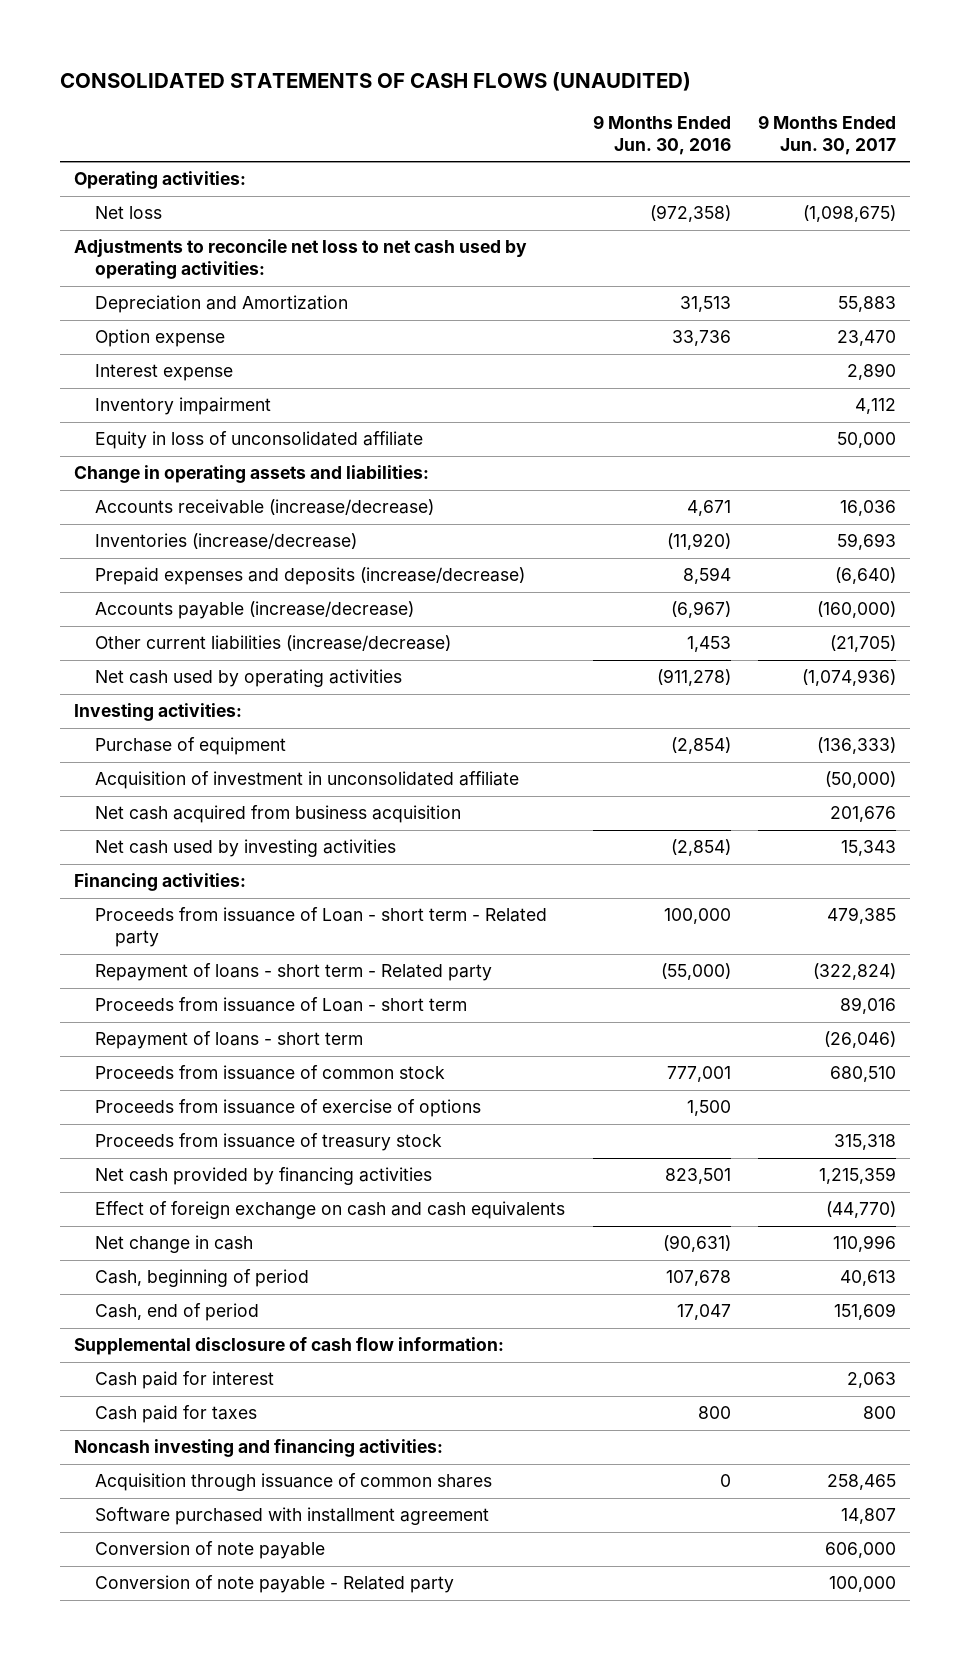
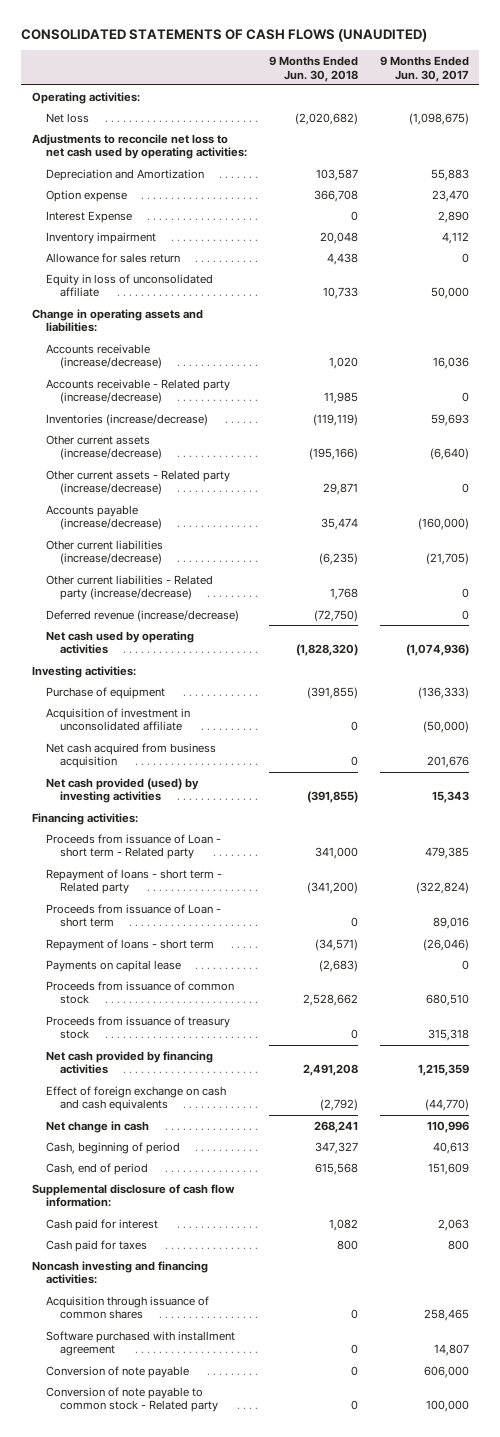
[592,114,731,155] 9 Months Ended Jun. 30, 2016 -> none
none -> [268,55,358,82] 9 Months Ended Jun. 30, 2018
[94,364,233,382] Interest expense -> [45,210,132,223] Interest Expense
none -> [45,252,180,263] Allowance for sales return
none -> [45,378,230,405] Accounts receivable - Related party (increase/decrease)
[94,567,525,586] Prepaid expenses and deposits (increase/decrease) -> [45,434,163,461] Other current assets (increase/decrease)
none -> [45,469,230,496] Other current assets - Related party (increase/decrease)
none -> [45,574,213,601] Other current liabilities - Related party (increase/decrease)
none -> [45,609,239,622] Deferred revenue (increase/decrease)
[94,839,396,858] Net cash used by investing activities -> [45,777,199,804] Net cash provided (used) by investing activities
none -> [45,959,181,972] Payments on capital lease
[94,1099,481,1118] Proceeds from issuance of exercise of options -> none
[94,1575,454,1594] Conversion of note payable - Related party -> [45,1386,219,1413] Conversion of note payable to common stock - Related party

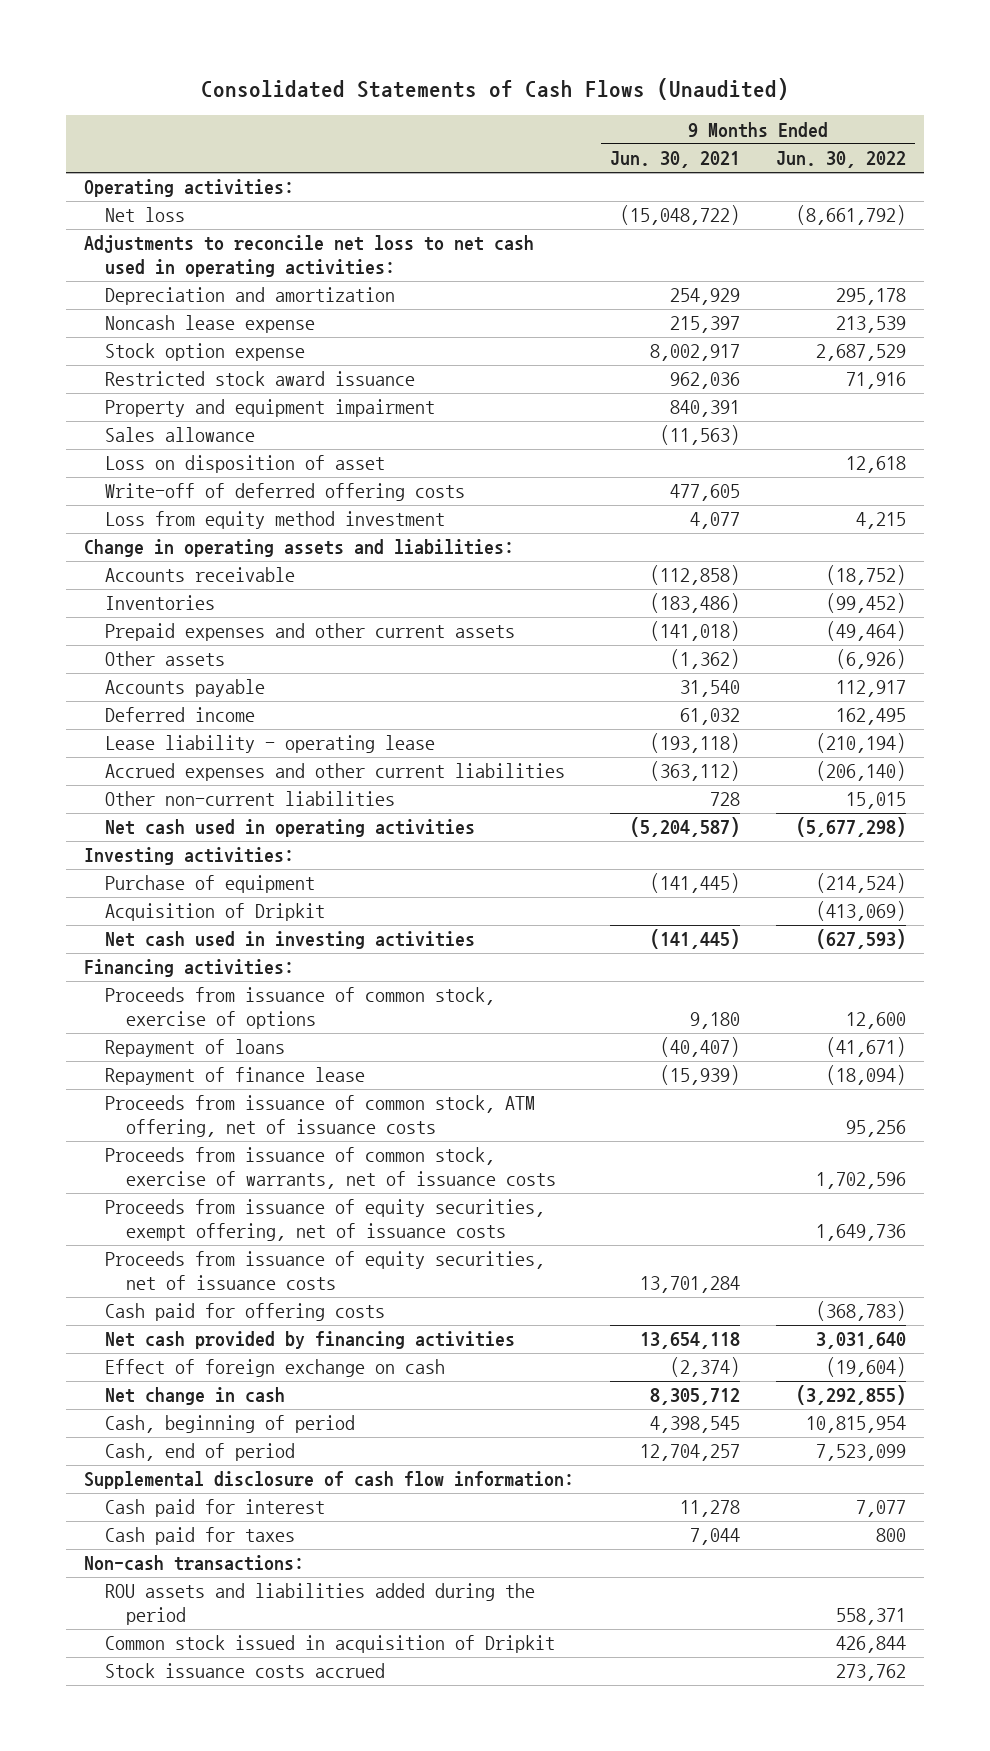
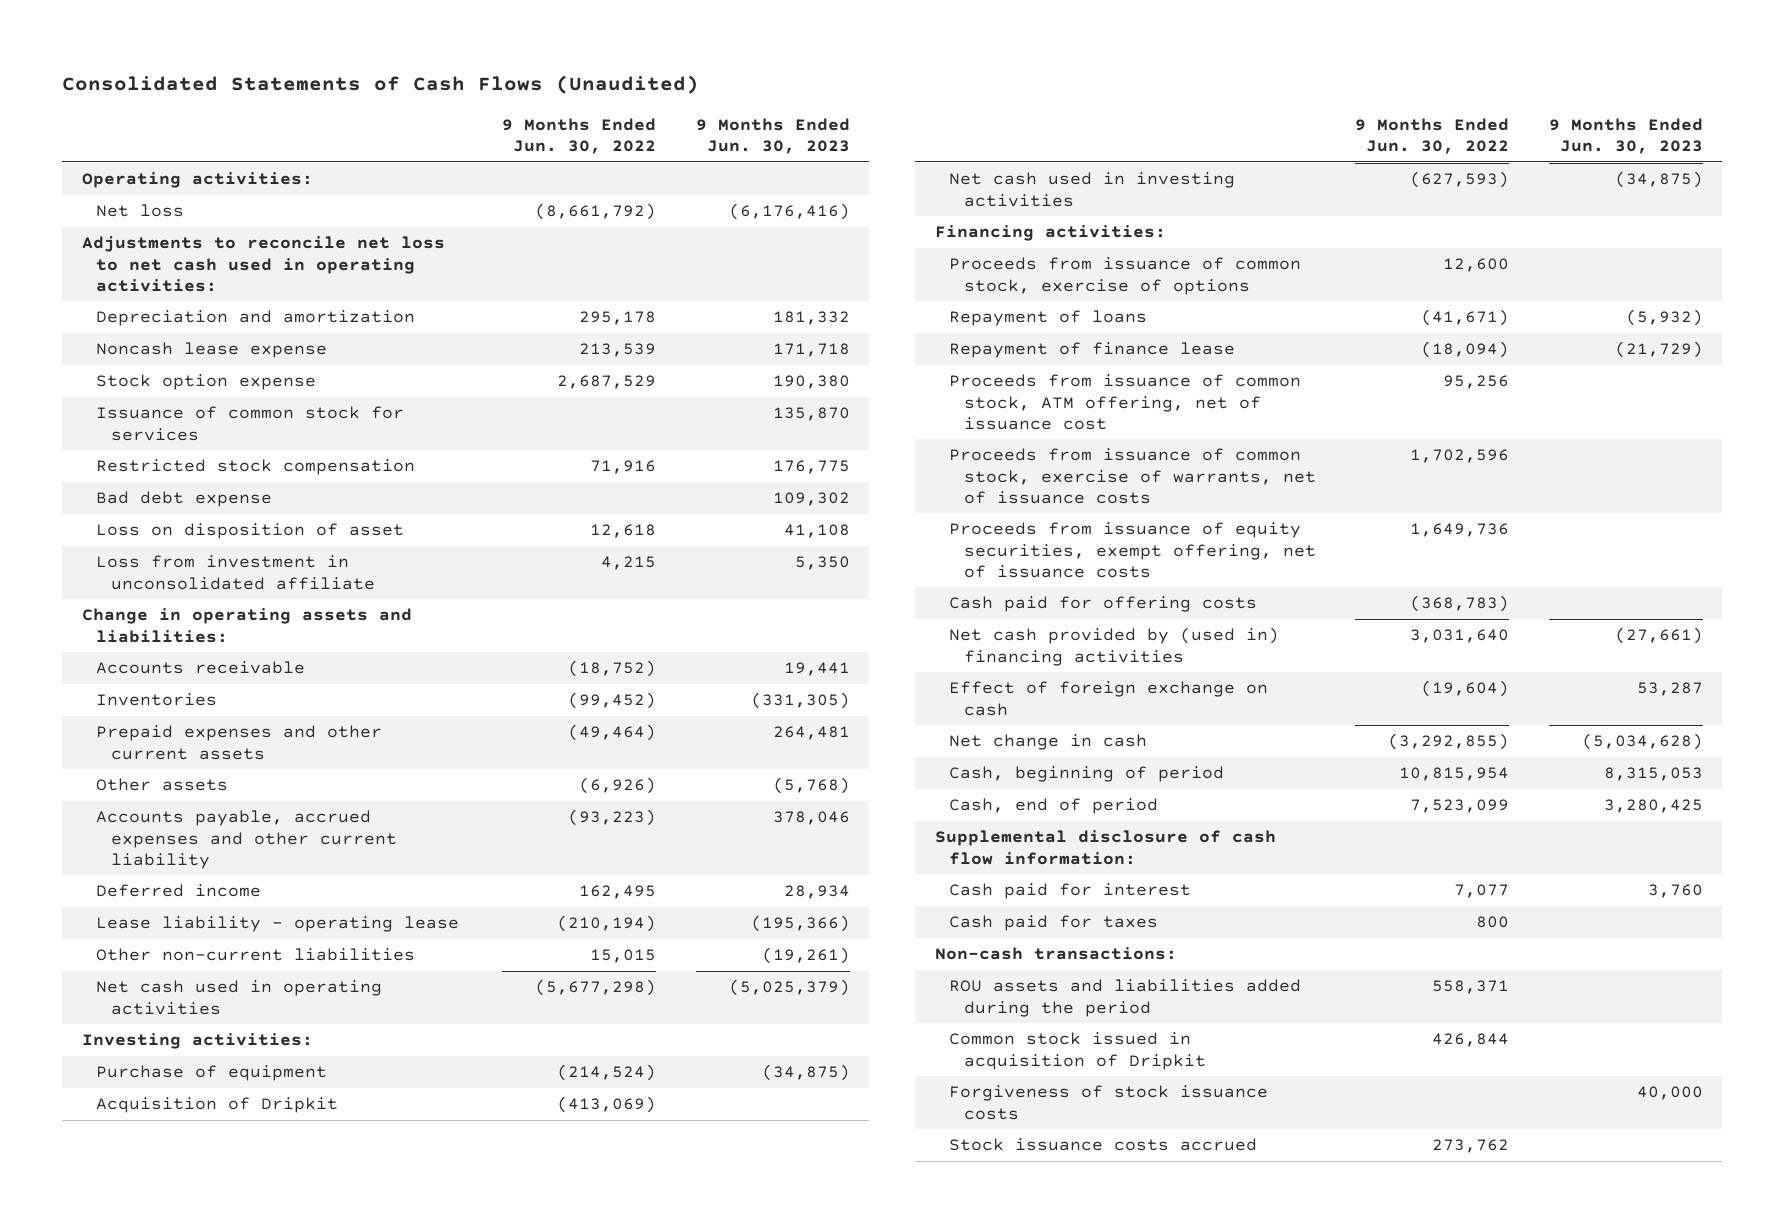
[609,151,740,169] Jun. 30, 2021 -> none
none -> [695,117,850,155] 9 Months Ended Jun. 30, 2023
[104,399,435,418] Property and equipment impairment -> none
[104,427,255,443] Sales allowance -> none
none -> [96,406,405,441] Issuance of common stock for services
[104,371,415,387] Restricted stock award issuance -> [96,459,416,476] Restricted stock compensation
none -> [96,491,273,508] Bad debt expense
[104,483,465,502] Write-off of deferred offering costs -> none
[104,511,445,530] Loss from equity method investment -> [96,555,376,590] Loss from investment in unconsolidated affiliate
[104,679,265,698] Accounts payable -> none
none -> [96,810,398,869] Accounts payable, accrued expenses and other current liability
[104,763,565,782] Accrued expenses and other current liabilities -> none
[104,1095,535,1137] Proceeds from issuance of common stock, ATM offering, net of issuance costs -> [949,374,1302,430] Proceeds from issuance of common stock, ATM offering, net of issuance cost
[104,1251,545,1290] Proceeds from issuance of equity securities, net of issuance costs -> none
[104,1331,515,1350] Net cash provided by financing activities -> [949,627,1280,666] Net cash provided by (used in) financing activities
none -> [949,1085,1269,1120] Forgiveness of stock issuance costs

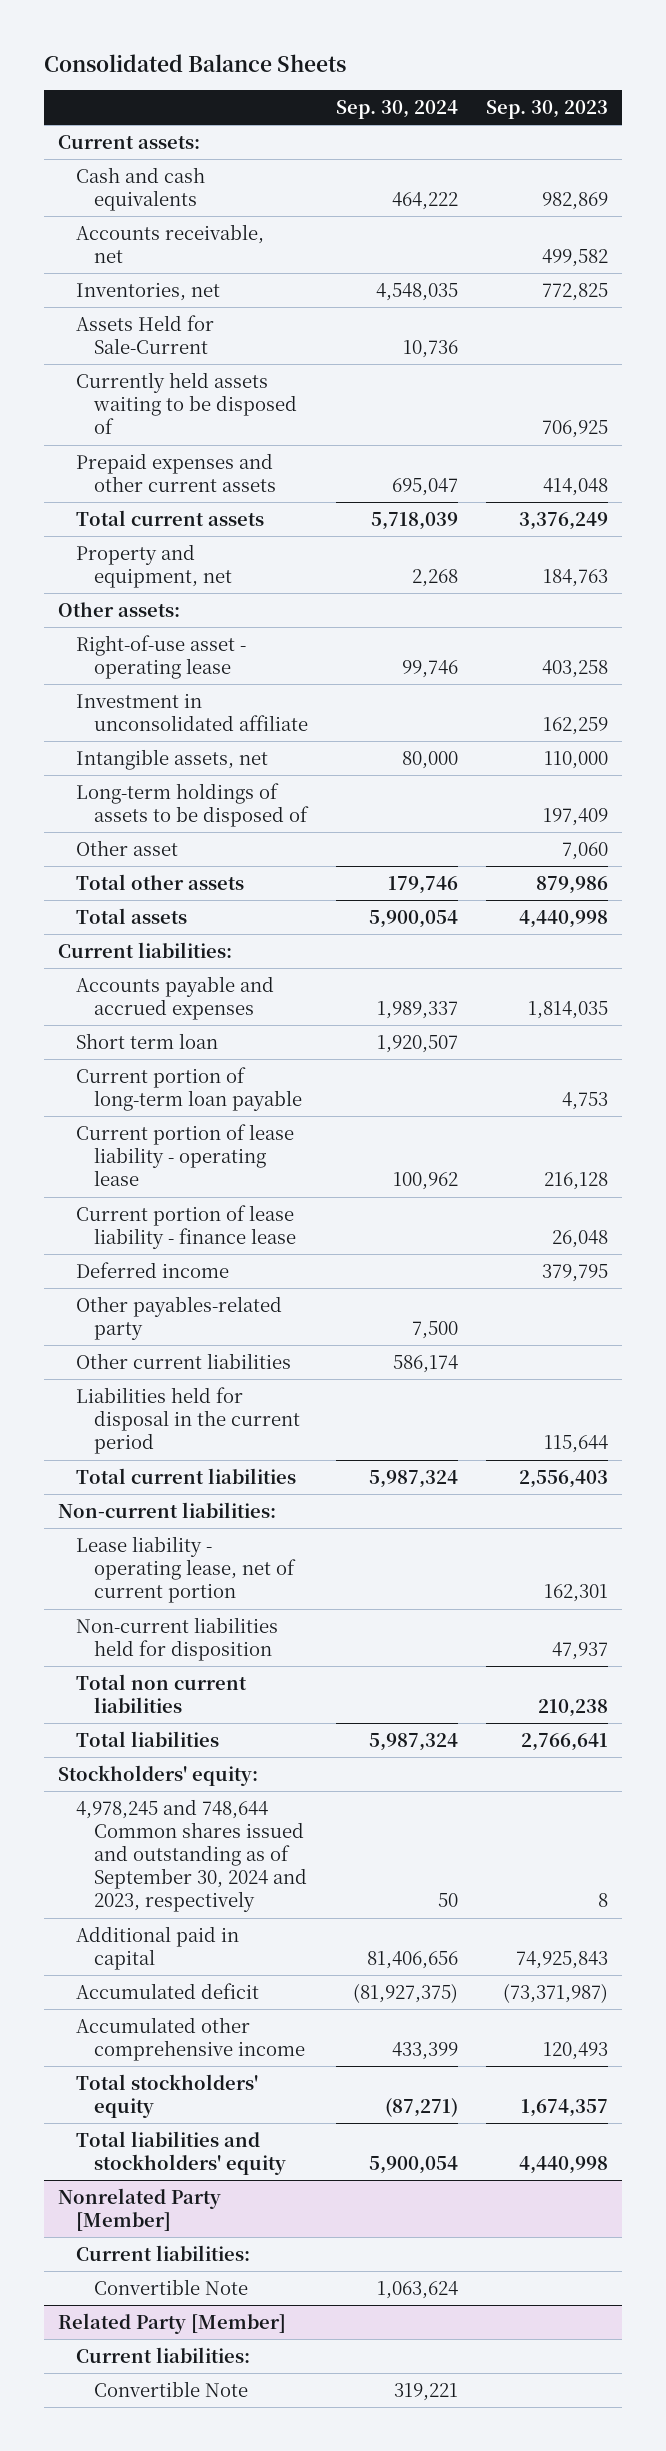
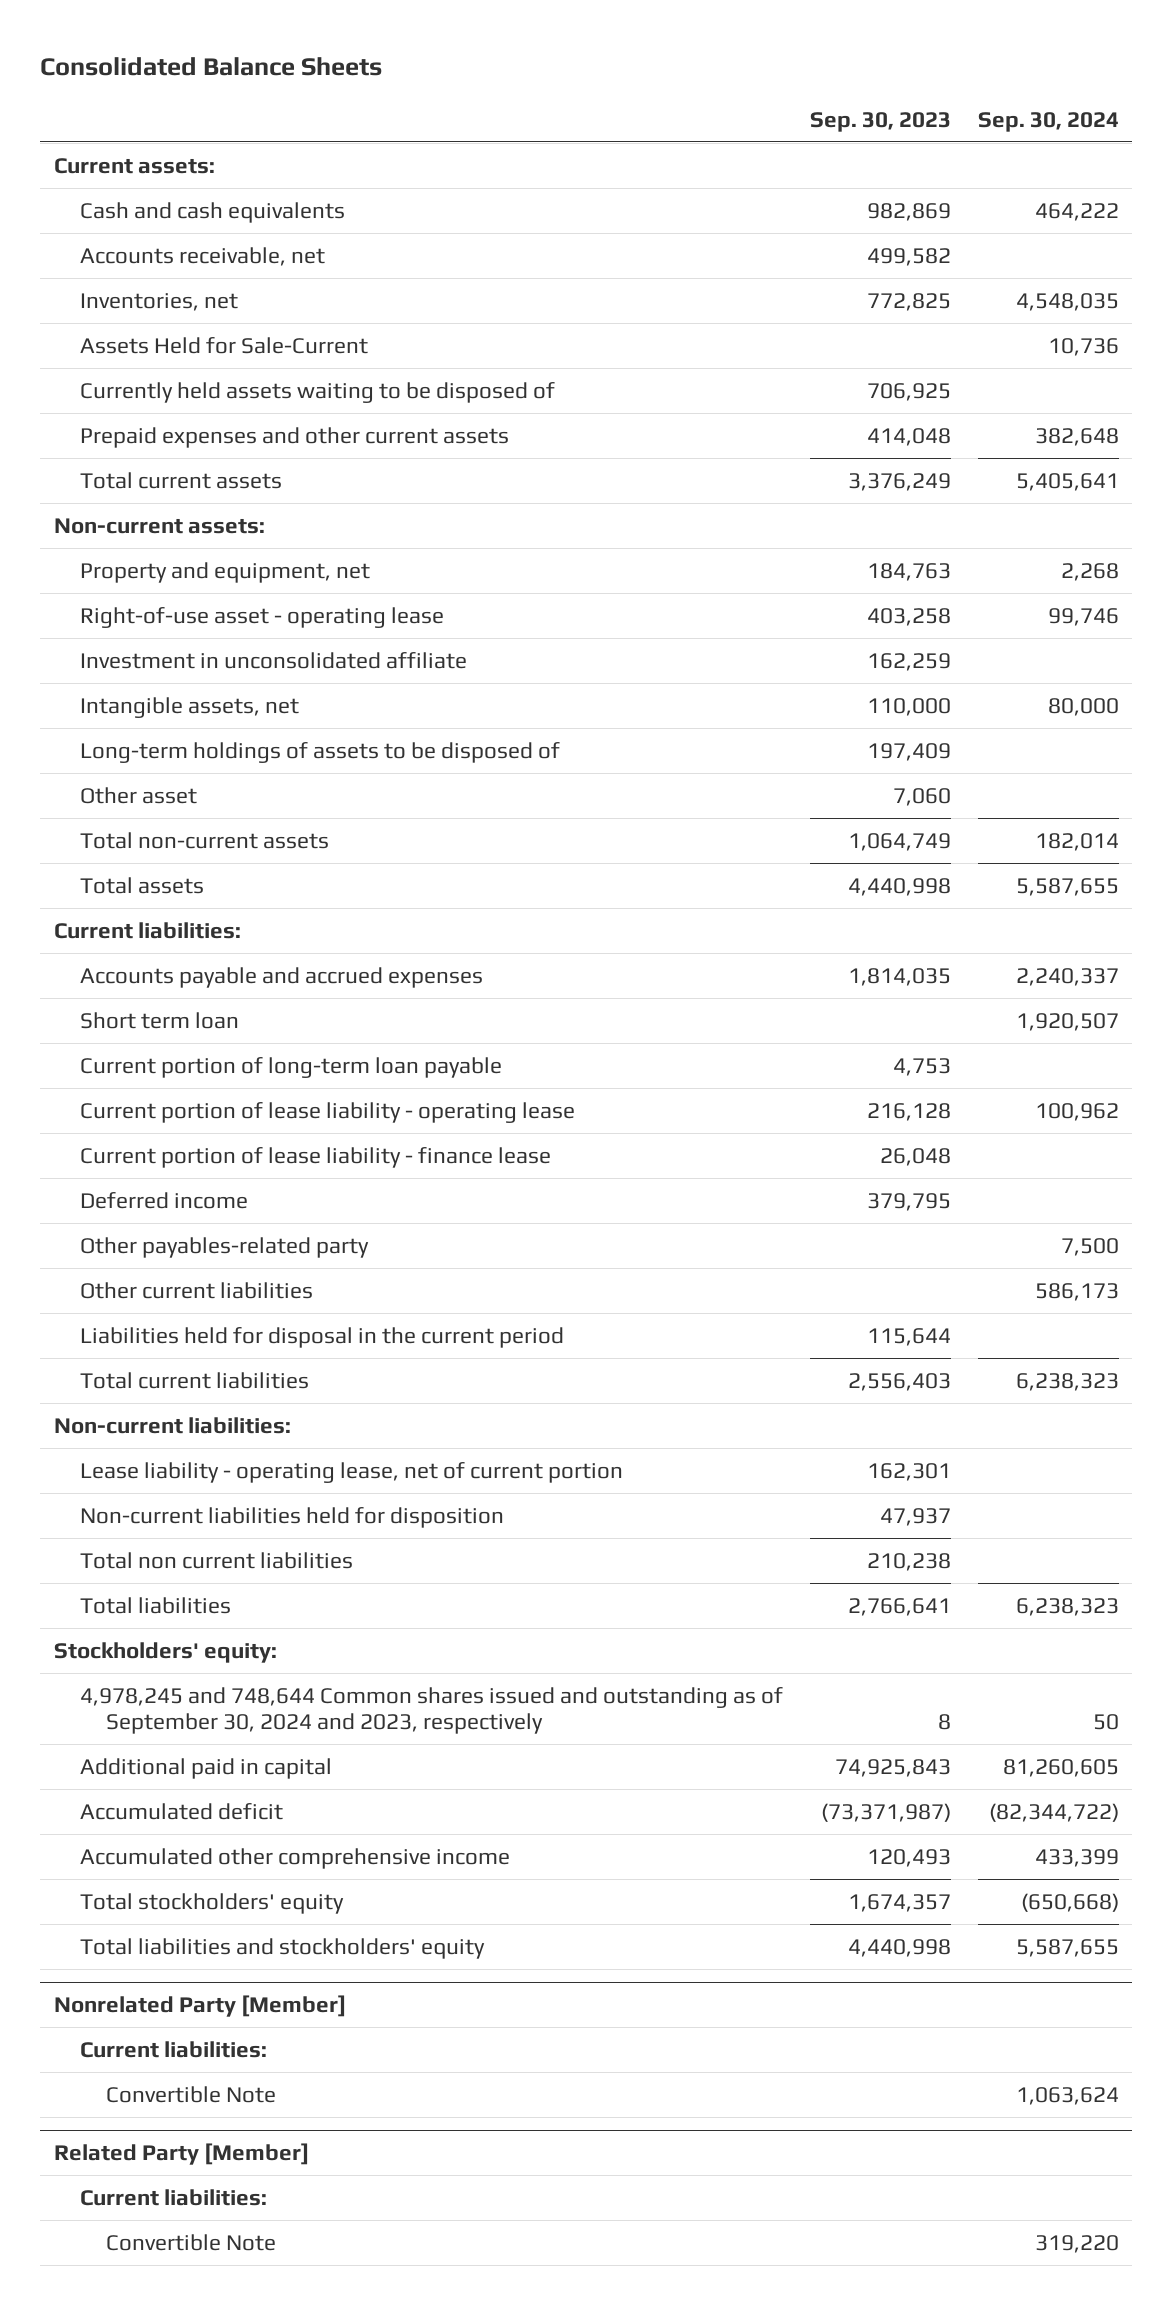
[391,477,458,496] 695,047 -> [1034,427,1119,446] 382,648
[370,511,458,530] 5,718,039 -> [1015,472,1119,491] 5,405,641
none -> [53,517,265,534] Non-current assets:
[57,601,180,617] Other assets: -> none
[75,873,244,890] Total other assets -> none
none -> [79,831,329,849] Total non-current assets
[368,909,458,928] 5,900,054 -> [1015,877,1119,896] 5,587,655
[376,1000,458,1019] 1,989,337 -> [1015,967,1119,986] 2,240,337
[392,1354,458,1373] 586,174 -> [1034,1282,1119,1301] 586,173
[368,1469,458,1488] 5,987,324 -> [1015,1372,1119,1391] 6,238,323
[368,1732,458,1751] 5,987,324 -> [1015,1597,1119,1616] 6,238,323
[366,1950,458,1969] 81,406,656 -> [1002,1758,1119,1777] 81,260,605
[352,1982,458,2003] (81,927,375) -> [988,1802,1119,1822] (82,344,722)
[384,2097,458,2117] (87,271) -> [1020,1892,1119,1912] (650,668)
[368,2155,458,2174] 5,900,054 -> [1015,1938,1119,1957] 5,587,655
[393,2382,458,2401] 319,221 -> [1034,2234,1119,2253] 319,220

